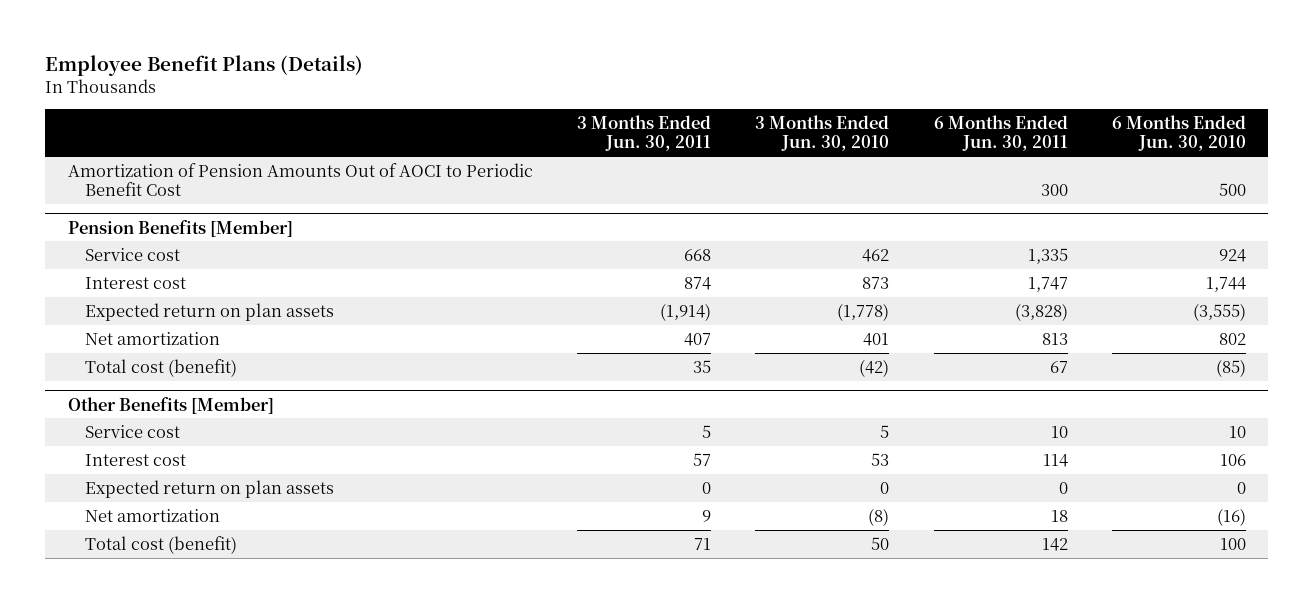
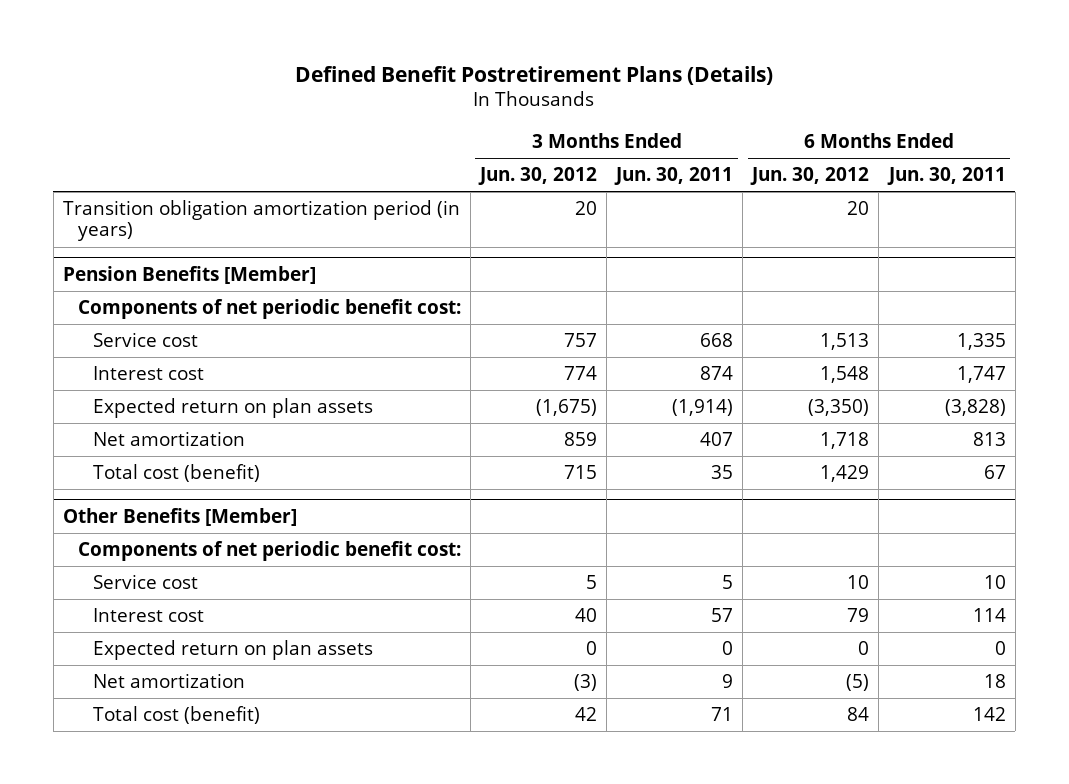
[45,54,364,76] Employee Benefit Plans (Details) -> [295,65,774,85] Defined Benefit Postretirement Plans (Details)
[755,114,890,152] 3 Months Ended Jun. 30, 2010 -> none
[1112,114,1247,152] 6 Months Ended Jun. 30, 2010 -> none
none -> [478,167,598,186] Jun. 30, 2012
none -> [750,167,870,186] Jun. 30, 2012
[67,162,533,197] Amortization of Pension Amounts Out of AOCI to Periodic Benefit Cost -> none
none -> [62,200,460,242] Transition obligation amortization period (in years)
none -> [77,299,461,320] Components of net periodic benefit cost:
none -> [77,541,461,562] Components of net periodic benefit cost:

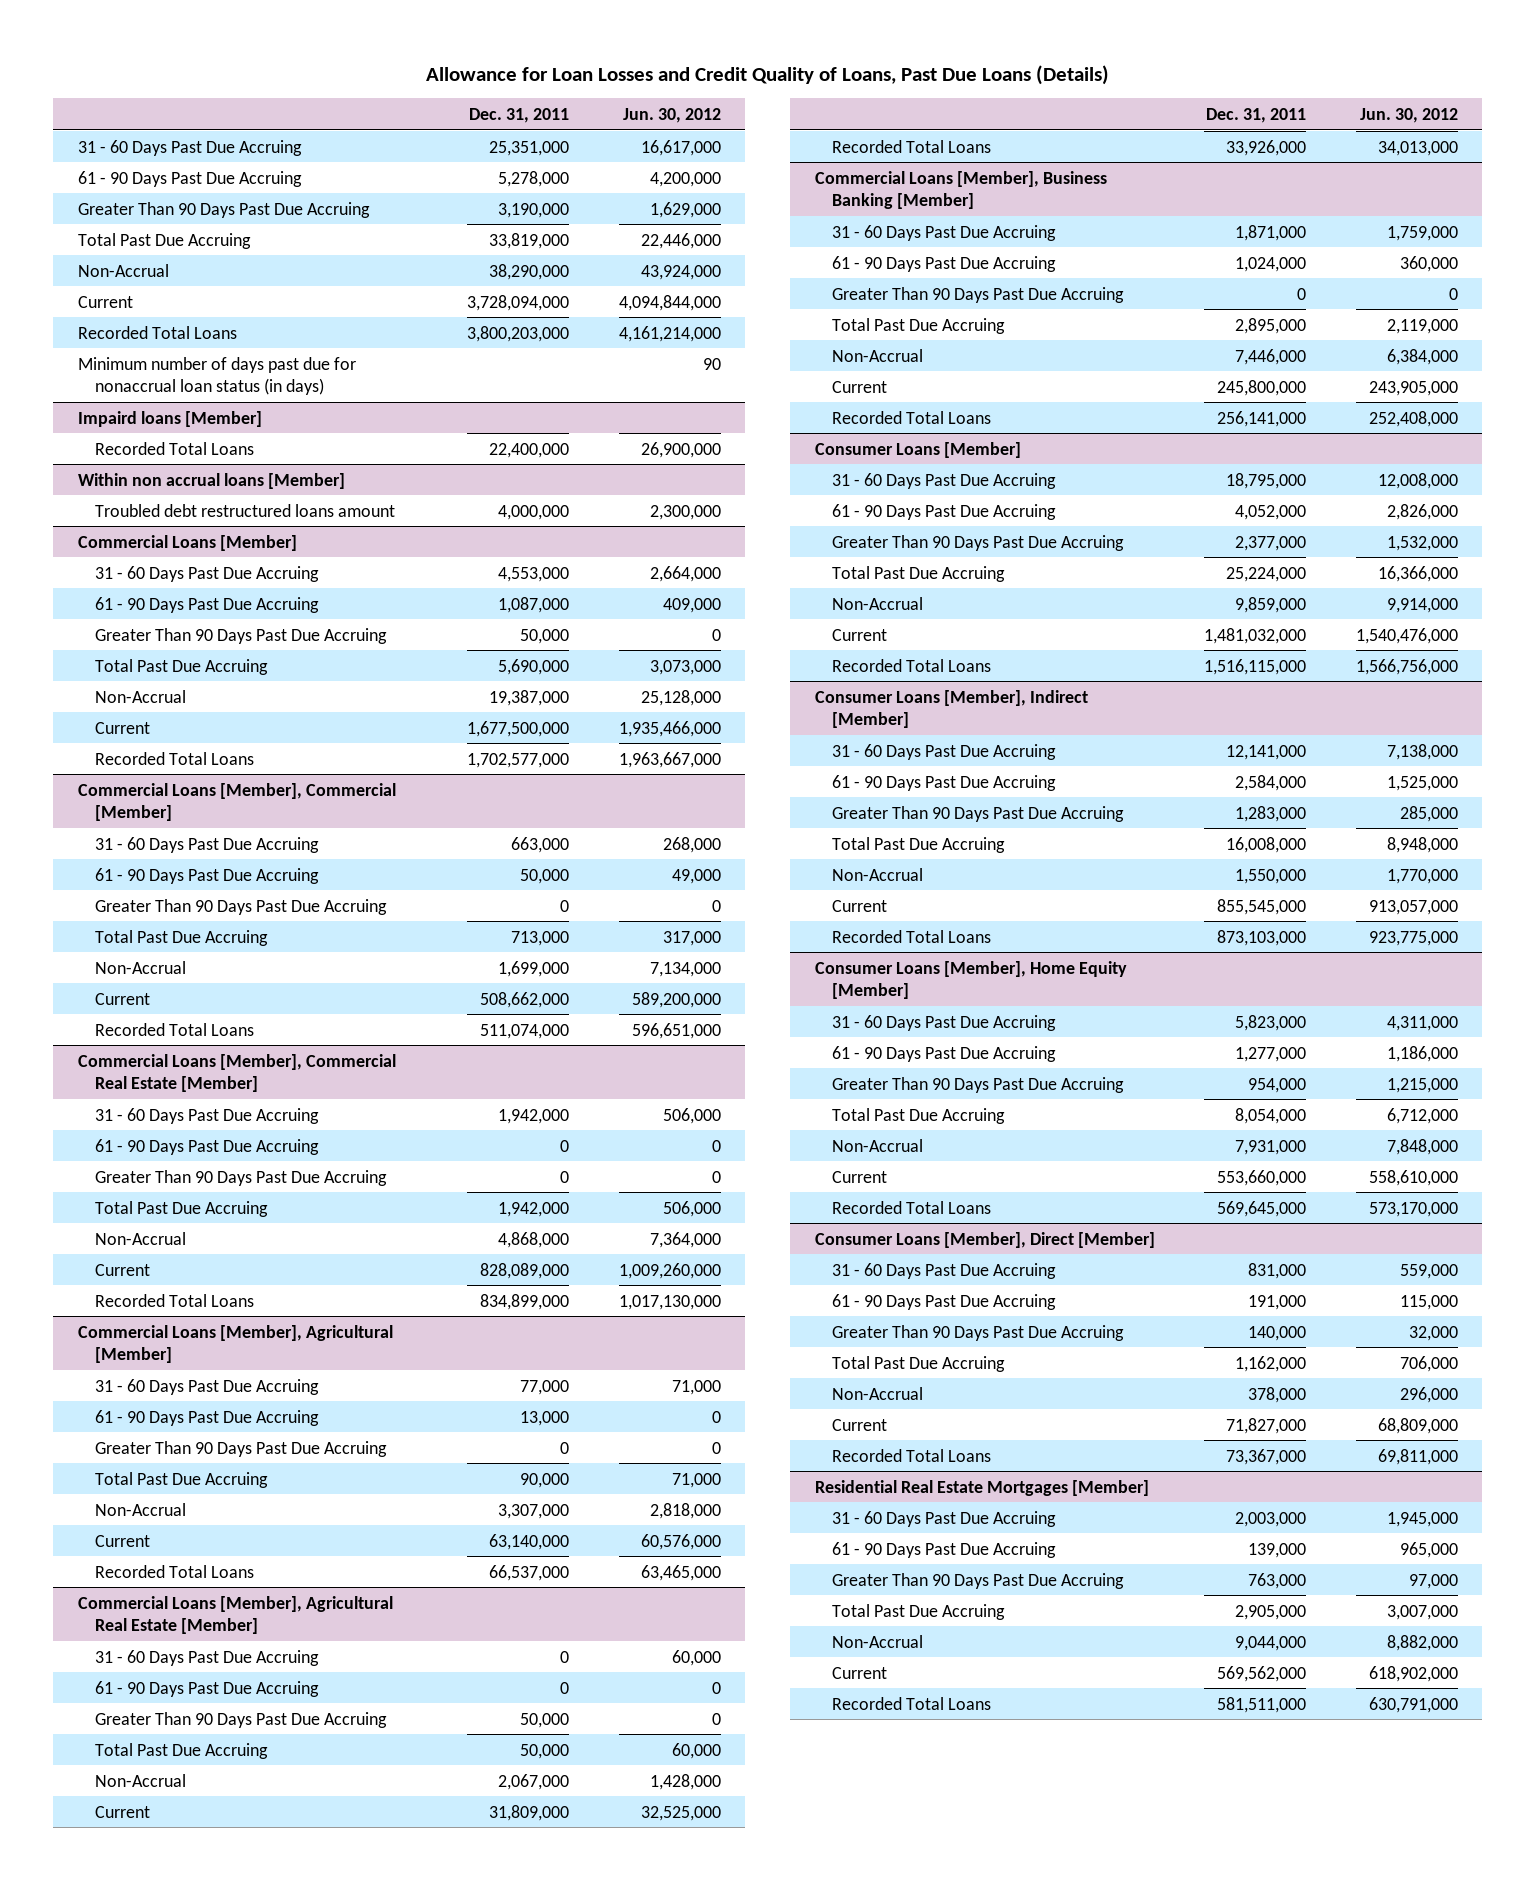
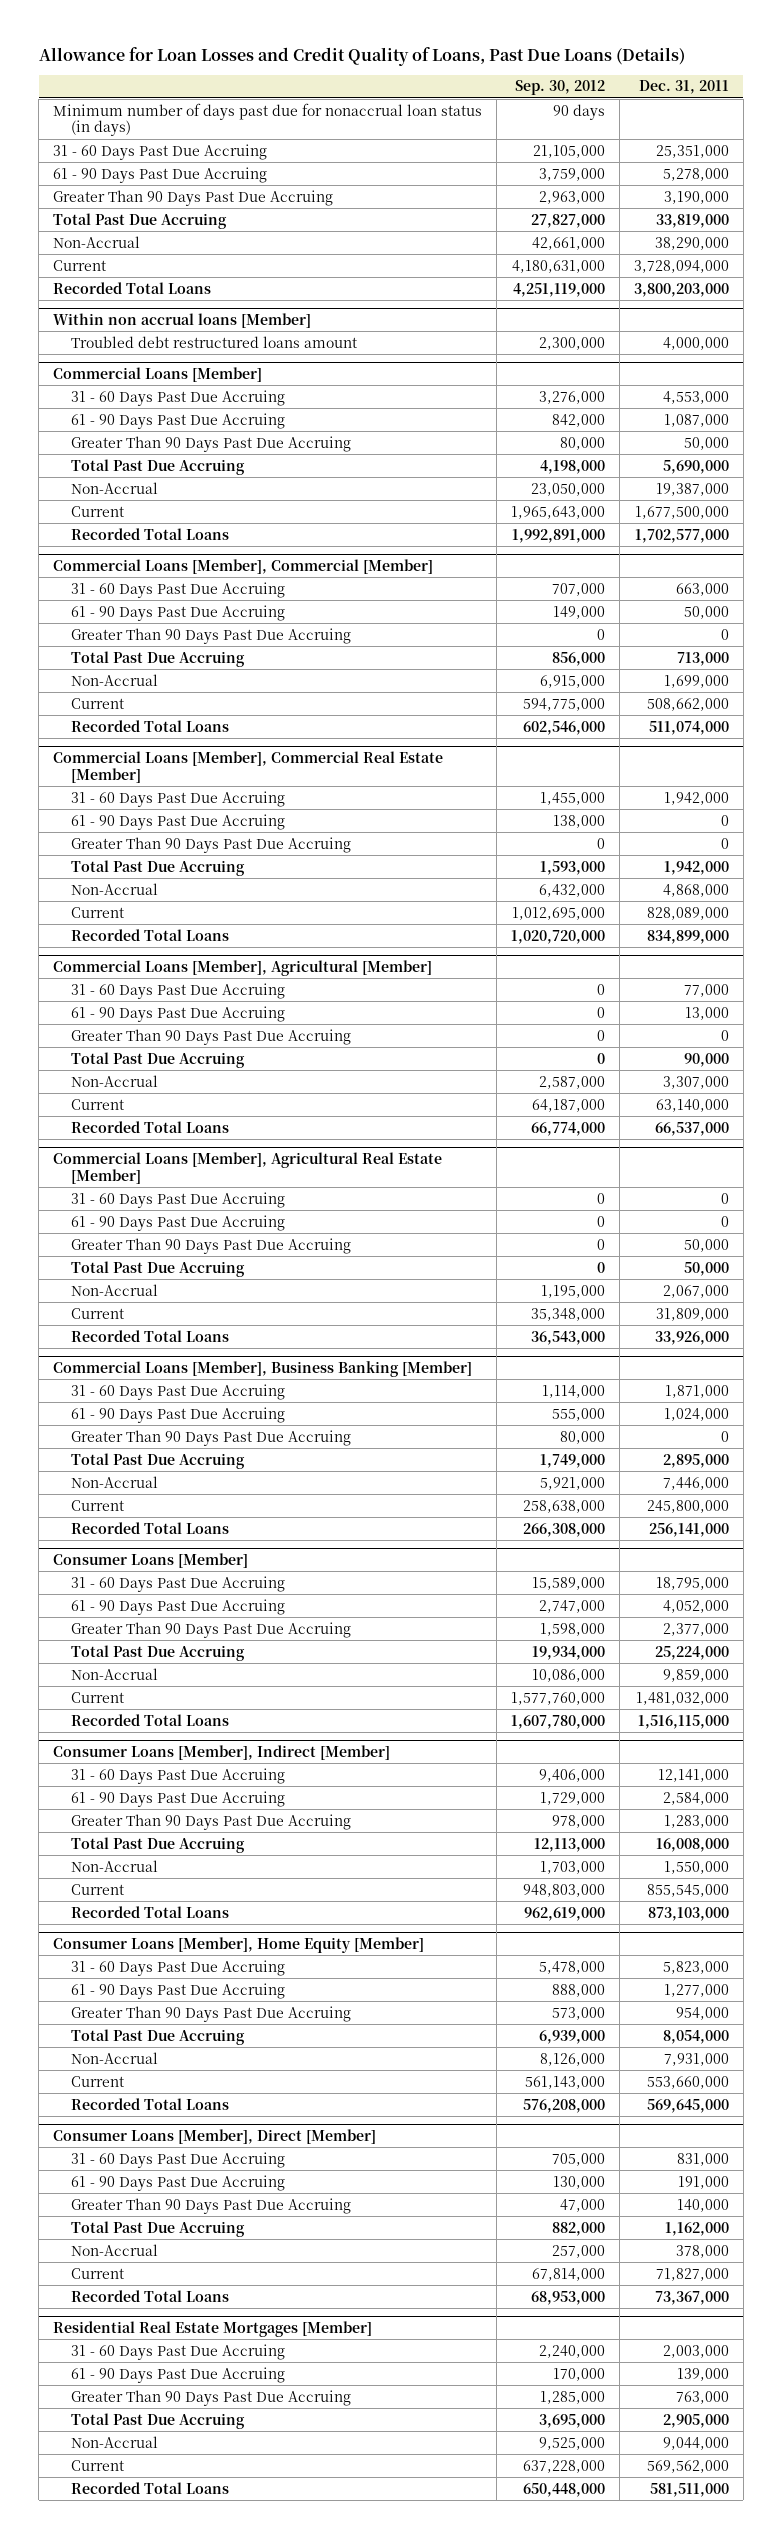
[622,107,721,123] Jun. 30, 2012 -> none
none -> [515,80,606,96] Sep. 30, 2012
[77,356,356,396] Minimum number of days past due for nonaccrual loan status (in days) -> [53,102,483,137] Minimum number of days past due for nonaccrual loan status (in days)
[77,410,262,427] Impaird loans [Member] -> none
[94,441,254,455] Recorded Total Loans -> none

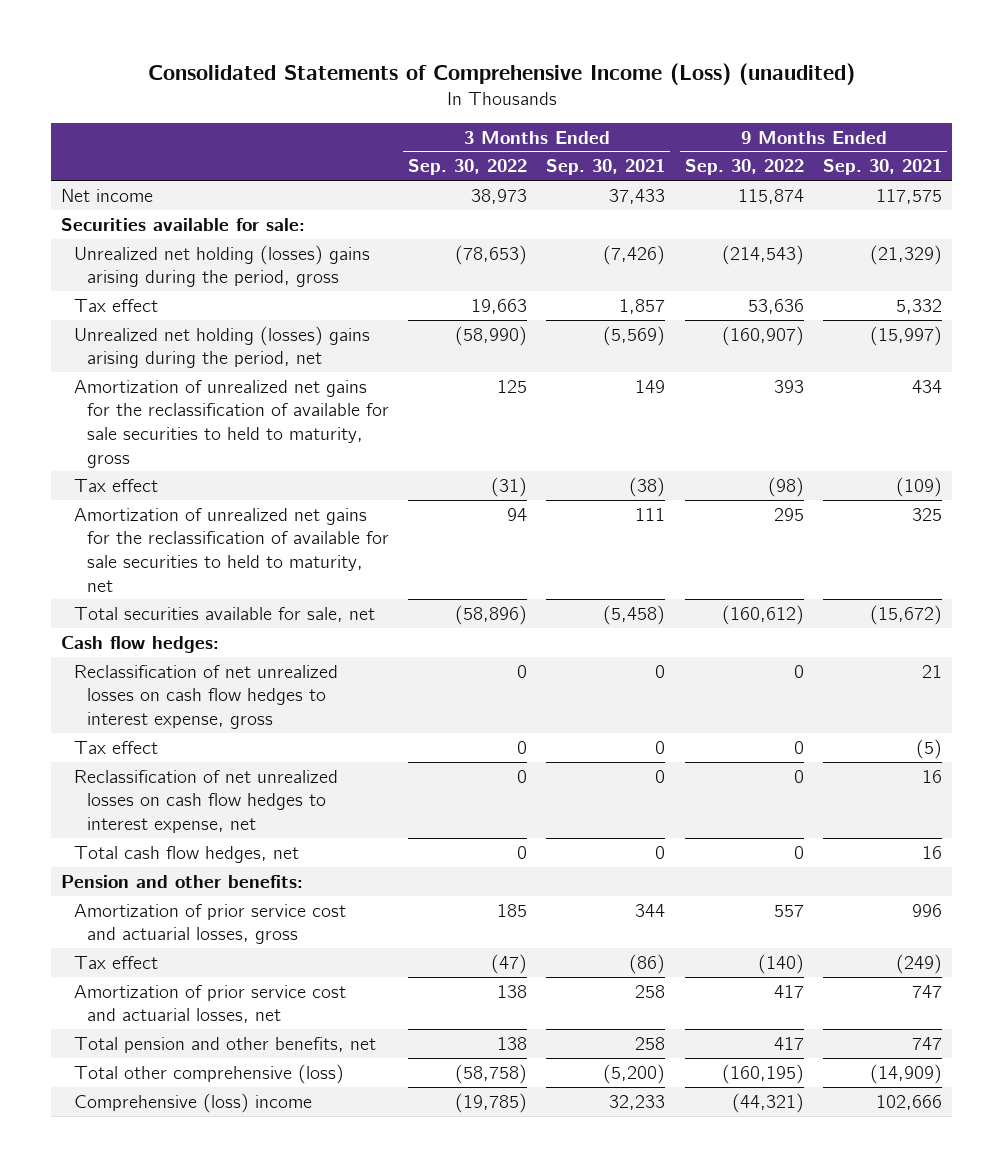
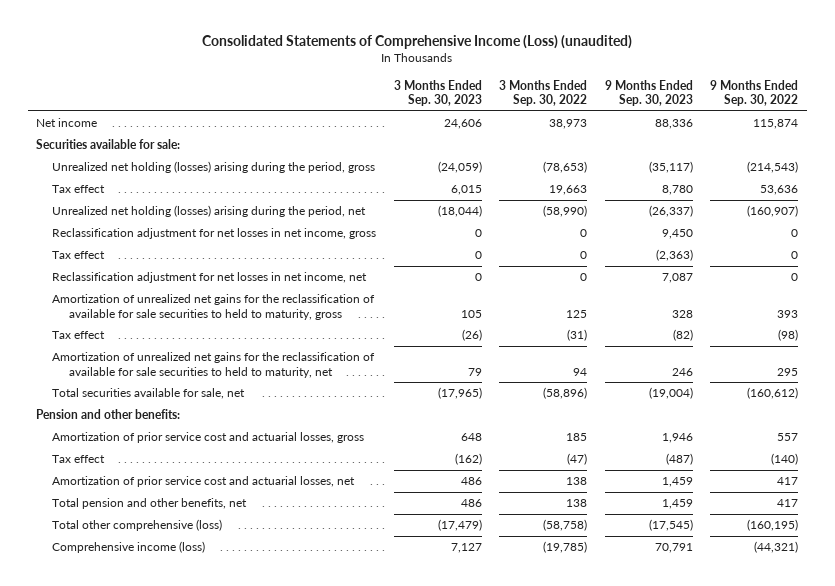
[546,159,666,176] Sep. 30, 2021 -> none
[823,159,943,176] Sep. 30, 2021 -> none
none -> [393,79,482,107] 3 Months Ended Sep. 30, 2023
none -> [604,79,693,107] 9 Months Ended Sep. 30, 2023
[73,244,370,288] Unrealized net holding (losses) gains arising during the period, gross -> [52,161,376,174] Unrealized net holding (losses) arising during the period, gross
[73,325,370,369] Unrealized net holding (losses) gains arising during the period, net -> [52,205,367,218] Unrealized net holding (losses) arising during the period, net
none -> [52,228,377,240] Reclassification adjustment for net losses in net income, gross
[73,740,158,754] Tax effect -> [52,251,106,260] Tax effect
none -> [52,272,368,284] Reclassification adjustment for net losses in net income, net
[60,635,219,653] Cash flow hedges: -> none
[73,664,338,729] Reclassification of net unrealized losses on cash flow hedges to interest expense, gross -> none
[73,769,338,833] Reclassification of net unrealized losses on cash flow hedges to interest expense, net -> none
[73,845,299,863] Total cash flow hedges, net -> none
[73,1092,312,1113] Comprehensive (loss) income -> [52,541,206,554] Comprehensive income (loss)

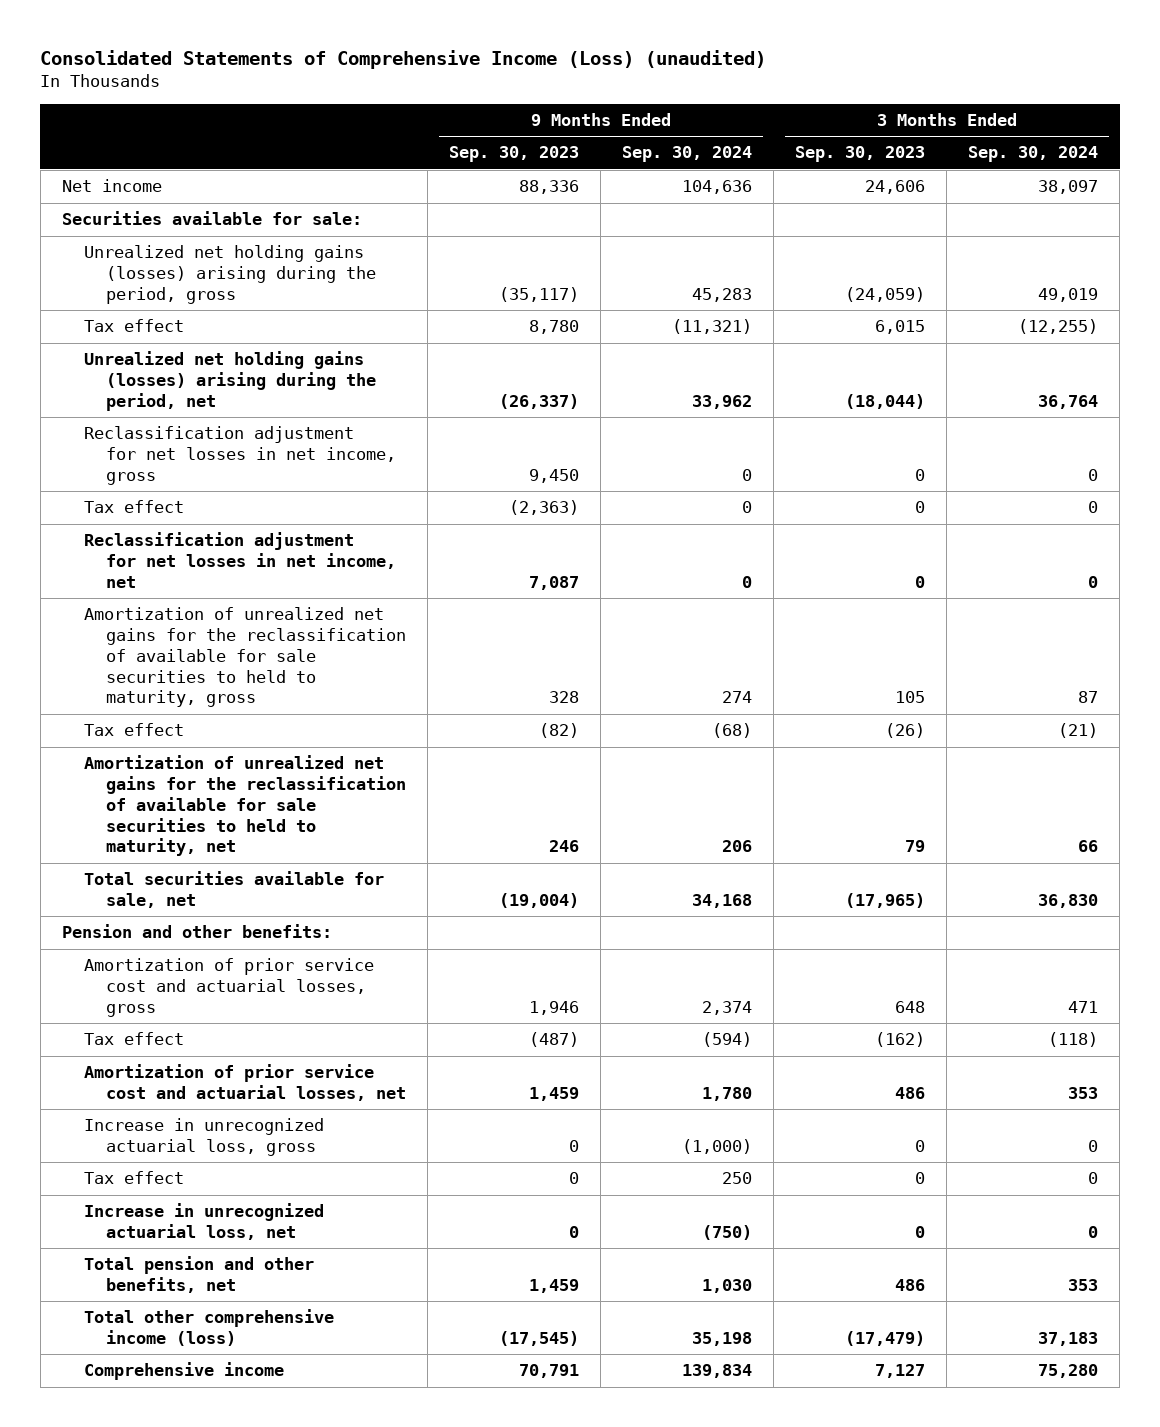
[499,79,588,107] 3 Months Ended Sep. 30, 2022 -> none
[710,79,799,107] 9 Months Ended Sep. 30, 2022 -> none
none -> [622,146,753,163] Sep. 30, 2024
none -> [968,146,1099,163] Sep. 30, 2024
[52,161,376,174] Unrealized net holding (losses) arising during the period, gross -> [84,245,377,304] Unrealized net holding gains (losses) arising during the period, gross
[52,205,367,218] Unrealized net holding (losses) arising during the period, net -> [84,351,377,411] Unrealized net holding gains (losses) arising during the period, net
none -> [84,1118,325,1156] Increase in unrecognized actuarial loss, gross
none -> [84,1171,185,1185] Tax effect
none -> [84,1203,325,1240] Increase in unrecognized actuarial loss, net
[52,519,223,532] Total other comprehensive (loss) -> [84,1309,335,1346] Total other comprehensive income (loss)
[52,541,206,554] Comprehensive income (loss) -> [84,1362,285,1381] Comprehensive income

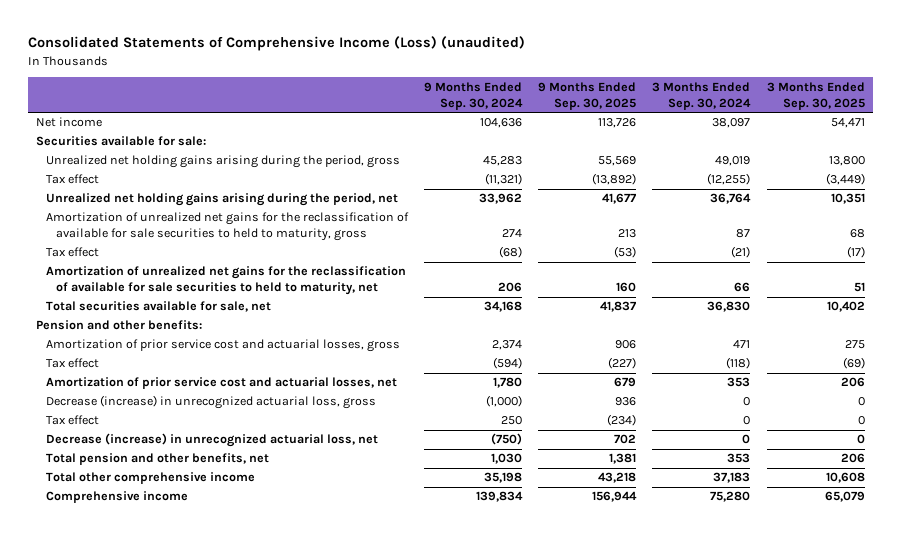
[449,146,580,163] Sep. 30, 2023 -> none
[795,146,926,163] Sep. 30, 2023 -> none
none -> [538,81,637,110] 9 Months Ended Sep. 30, 2025
none -> [766,81,865,110] 3 Months Ended Sep. 30, 2025
[84,245,377,304] Unrealized net holding gains (losses) arising during the period, gross -> [45,155,400,169] Unrealized net holding gains arising during the period, gross
[84,426,397,485] Reclassification adjustment for net losses in net income, gross -> none
[84,500,185,514] Tax effect -> none
[84,532,397,588] Reclassification adjustment for net losses in net income, net -> none
[84,351,377,411] Unrealized net holding gains (losses) arising during the period, net -> [45,193,398,207] Unrealized net holding gains arising during the period, net
[84,1118,325,1156] Increase in unrecognized actuarial loss, gross -> [45,395,376,410] Decrease (increase) in unrecognized actuarial loss, gross
[84,1203,325,1240] Increase in unrecognized actuarial loss, net -> [45,433,378,448] Decrease (increase) in unrecognized actuarial loss, net
[84,1309,335,1346] Total other comprehensive income (loss) -> [45,472,255,485] Total other comprehensive income

